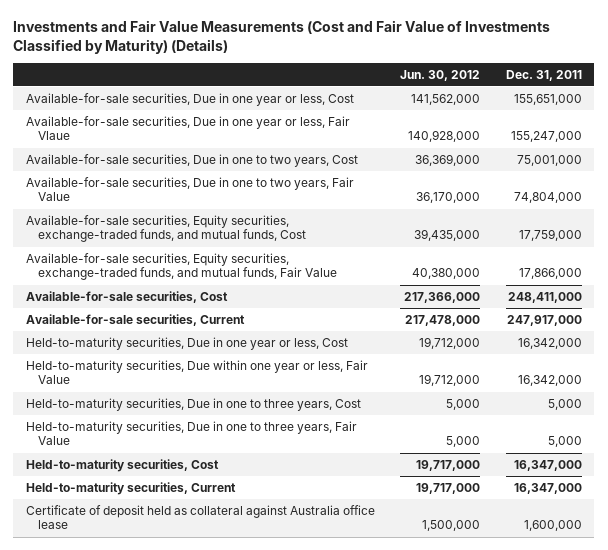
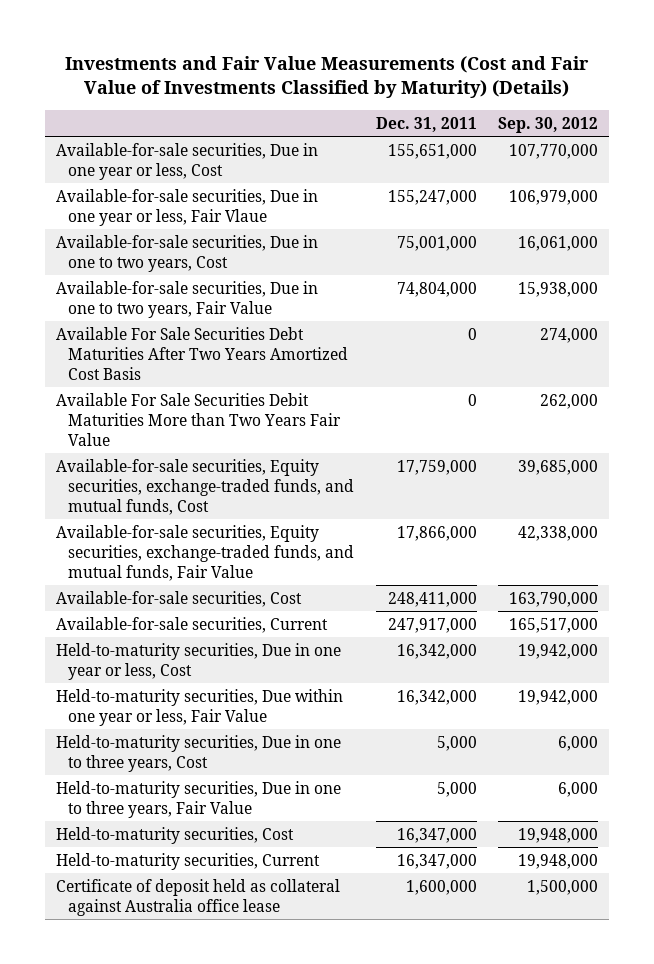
[400,69,481,81] Jun. 30, 2012 -> none
none -> [497,116,598,133] Sep. 30, 2012
none -> [56,326,349,381] Available For Sale Securities Debt Maturities After Two Years Amortized Cost Basis
none -> [56,392,342,447] Available For Sale Securities Debit Maturities More than Two Years Fair Value

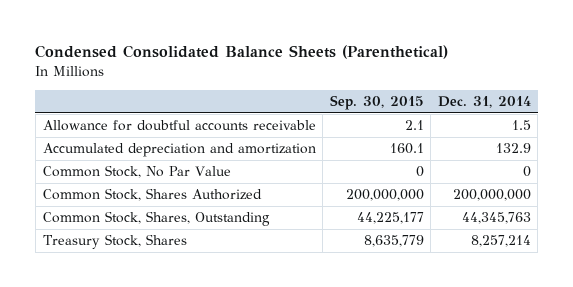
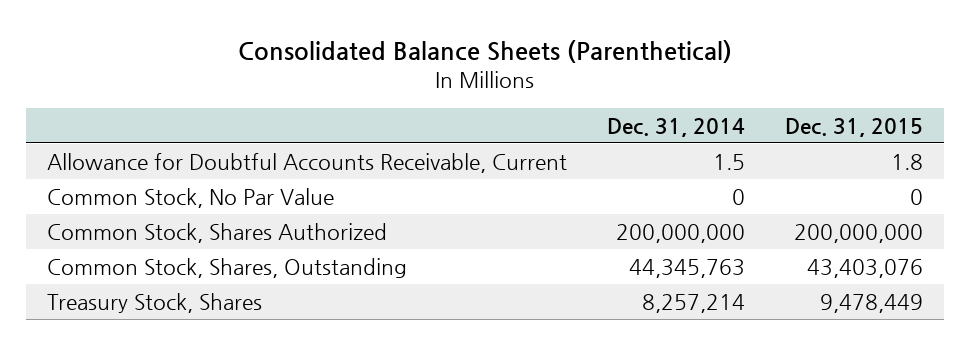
[35,45,449,60] Condensed Consolidated Balance Sheets (Parenthetical) -> [238,39,733,63] Consolidated Balance Sheets (Parenthetical)
[329,95,424,111] Sep. 30, 2015 -> none
none -> [785,117,924,137] Dec. 31, 2015
[42,143,316,158] Accumulated depreciation and amortization -> none
[42,120,316,132] Allowance for doubtful accounts receivable -> [46,152,567,173] Allowance for Doubtful Accounts Receivable, Current

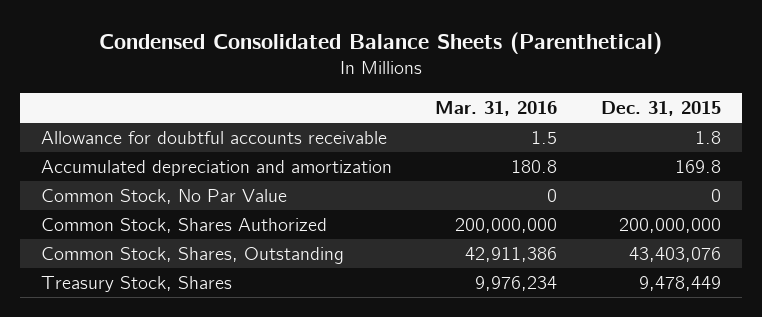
[238,39,733,63] Consolidated Balance Sheets (Parenthetical) -> [98,31,662,54] Condensed Consolidated Balance Sheets (Parenthetical)
[607,117,746,137] Dec. 31, 2014 -> none
none -> [435,101,558,117] Mar. 31, 2016
[46,152,567,173] Allowance for Doubtful Accounts Receivable, Current -> [41,130,388,144] Allowance for doubtful accounts receivable
none -> [41,159,393,176] Accumulated depreciation and amortization

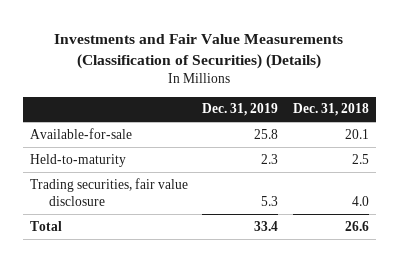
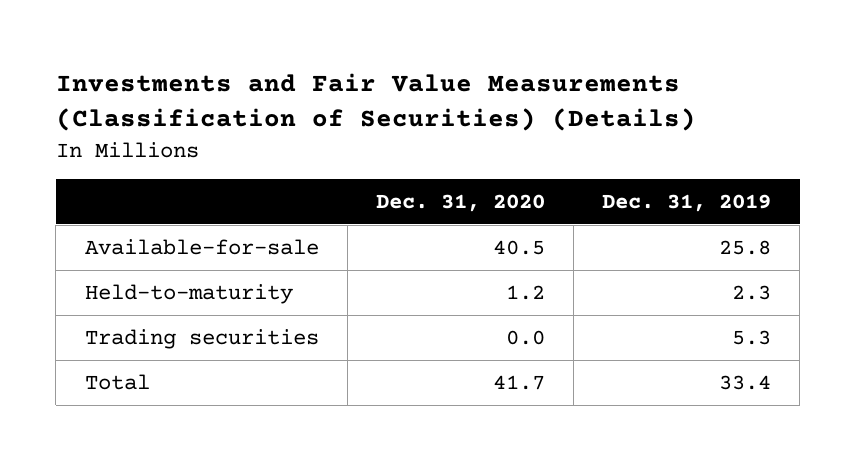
[292,103,369,117] Dec. 31, 2018 -> none
none -> [375,194,545,213] Dec. 31, 2020
[29,177,188,207] Trading securities, fair value disclosure -> [84,328,319,349] Trading securities

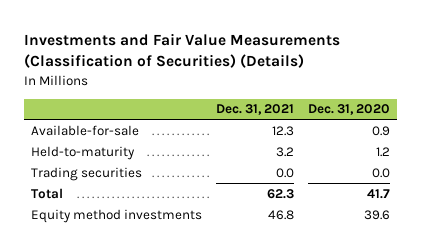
[602,194,772,213] Dec. 31, 2019 -> none
none -> [215,104,294,116] Dec. 31, 2021
[492,239,545,255] 40.5 -> [371,125,390,136] 0.9
none -> [30,208,202,223] Equity method investments

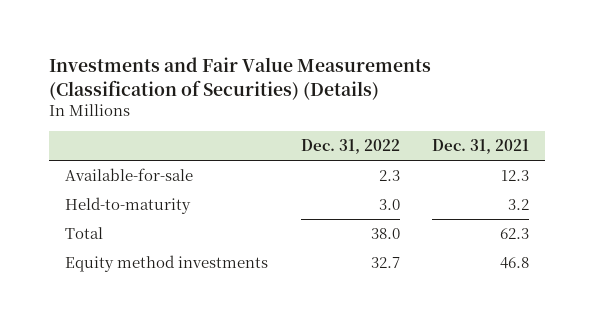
[307,104,390,116] Dec. 31, 2020 -> none
none -> [300,139,400,155] Dec. 31, 2022
[30,166,142,181] Trading securities -> none

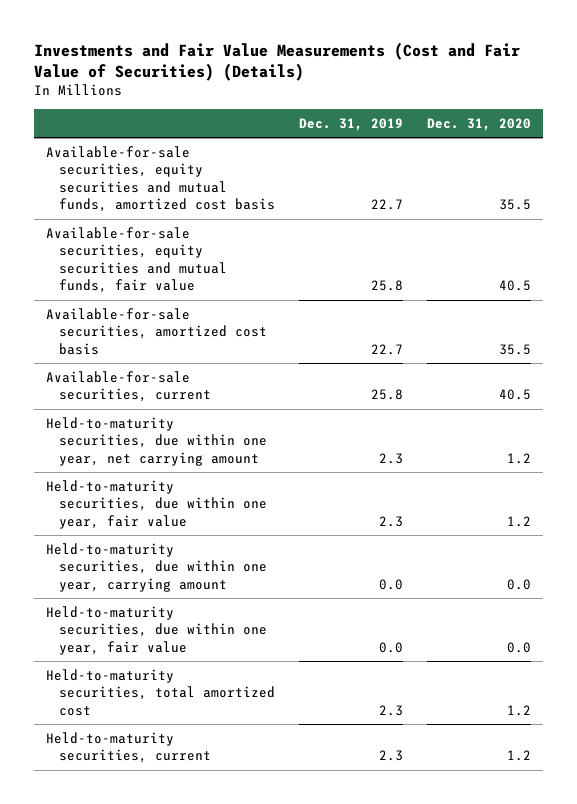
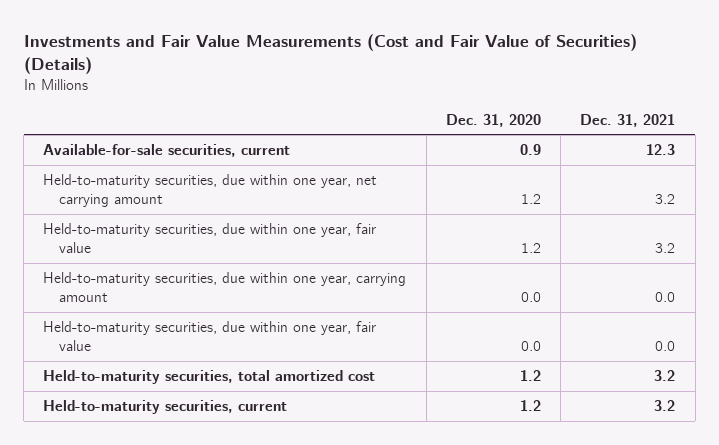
[299,118,404,132] Dec. 31, 2019 -> none
none -> [580,113,676,127] Dec. 31, 2021
[46,145,275,213] Available-for-sale securities, equity securities and mutual funds, amortized cost basis -> none
[46,226,227,294] Available-for-sale securities, equity securities and mutual funds, fair value -> none
[46,307,267,355] Available-for-sale securities, amortized cost basis -> none
[499,389,532,401] 40.5 -> [519,143,541,155] 0.9

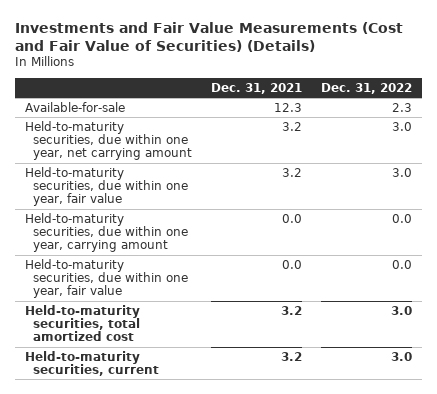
[445,113,541,127] Dec. 31, 2020 -> none
none -> [321,82,413,94] Dec. 31, 2022
[43,143,291,157] Available-for-sale securities, current -> [24,101,125,112] Available-for-sale

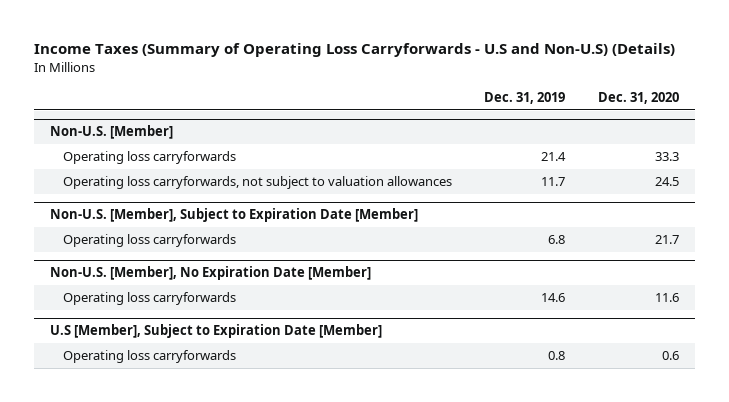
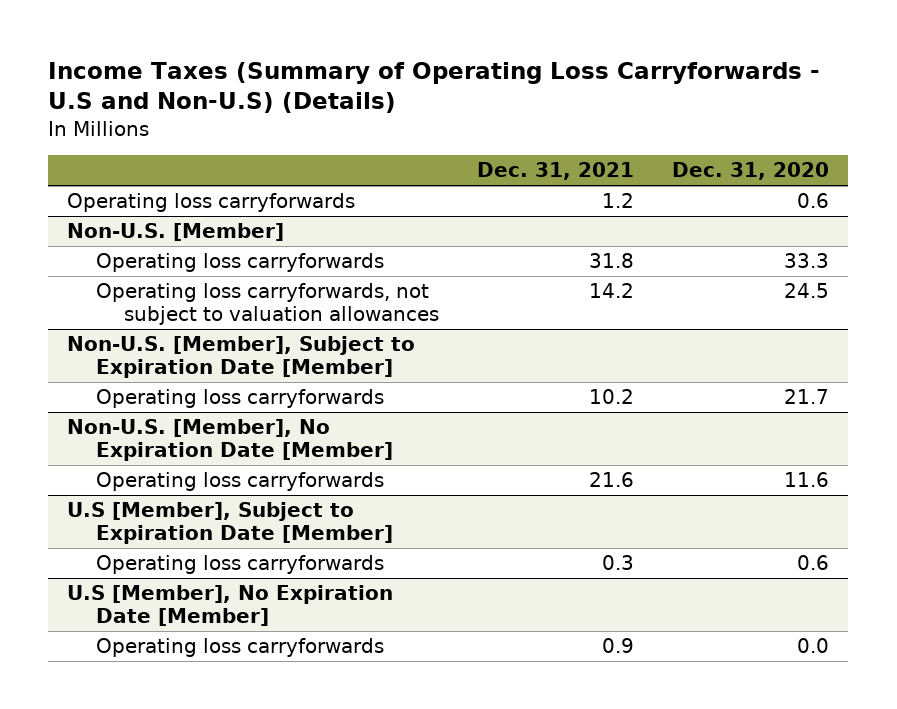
[484,92,566,105] Dec. 31, 2019 -> none
none -> [477,162,635,181] Dec. 31, 2021
none -> [67,193,356,213] Operating loss carryforwards
none -> [67,585,394,626] U.S [Member], No Expiration Date [Member]
none -> [95,638,384,658] Operating loss carryforwards

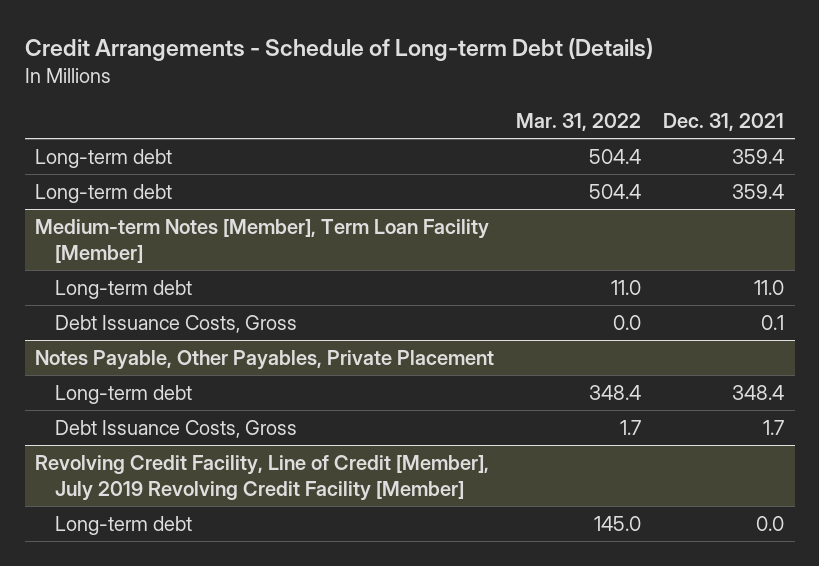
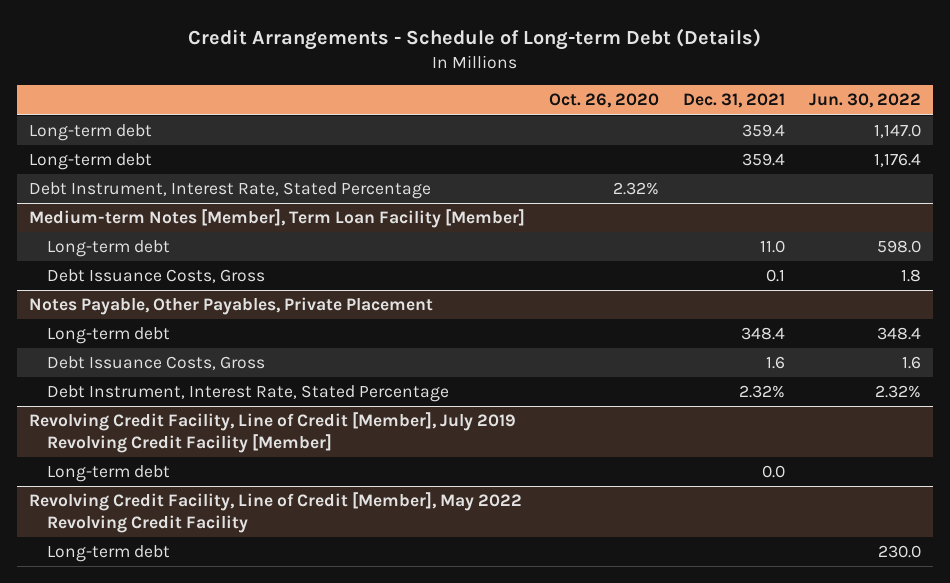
[516,113,642,132] Mar. 31, 2022 -> none
none -> [549,93,660,109] Oct. 26, 2020
none -> [809,93,922,109] Jun. 30, 2022
none -> [28,182,431,200] Debt Instrument, Interest Rate, Stated Percentage
[762,419,784,435] 1.7 -> [766,356,786,370] 1.6
none -> [46,385,449,403] Debt Instrument, Interest Rate, Stated Percentage
none -> [28,492,522,534] Revolving Credit Facility, Line of Credit [Member], May 2022 Revolving Credit Facility
none -> [46,545,170,563] Long-term debt

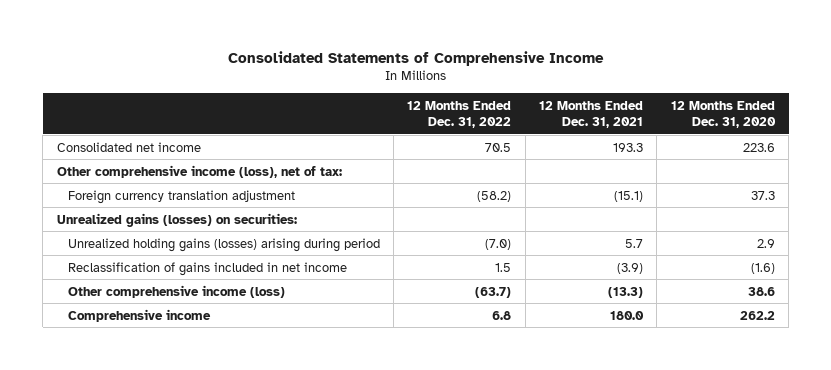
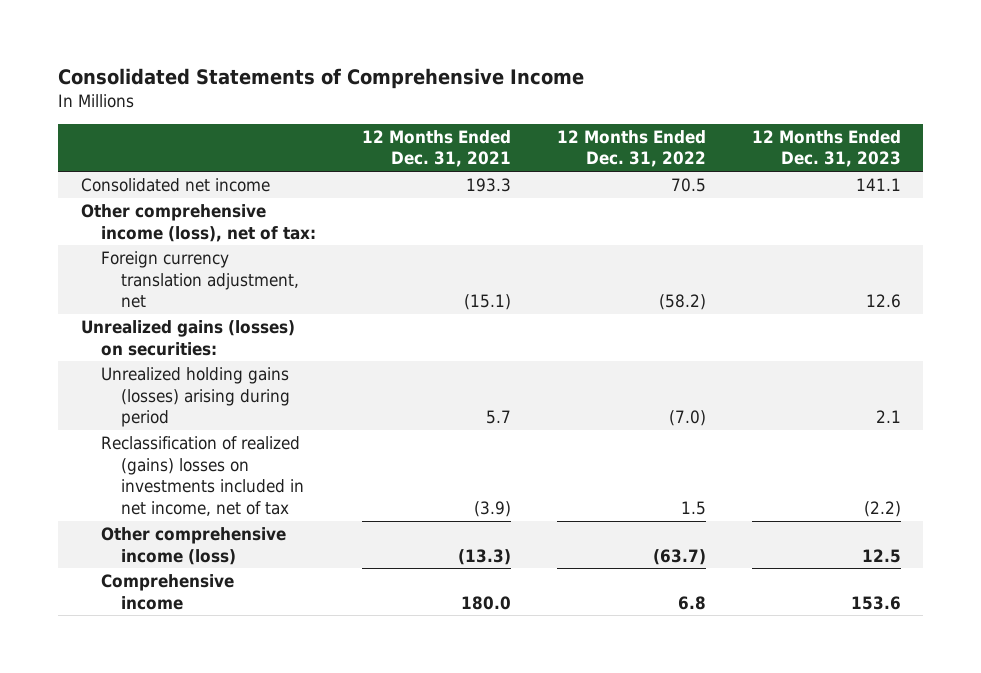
[670,100,776,128] 12 Months Ended Dec. 31, 2020 -> none
none -> [751,129,901,168] 12 Months Ended Dec. 31, 2023
[67,189,295,204] Foreign currency translation adjustment -> [100,251,299,309] Foreign currency translation adjustment, net
[67,261,347,276] Reclassification of gains included in net income -> [100,436,304,516] Reclassification of realized (gains) losses on investments included in net income, net of tax

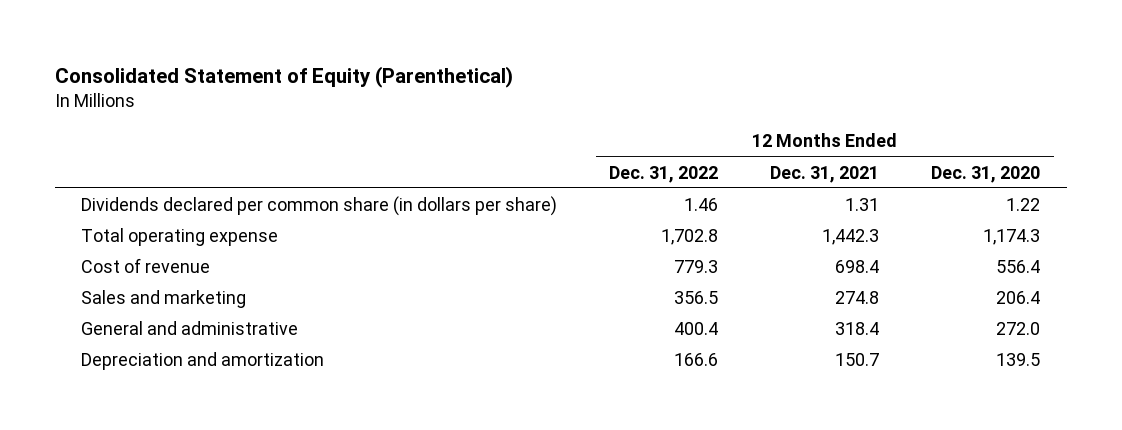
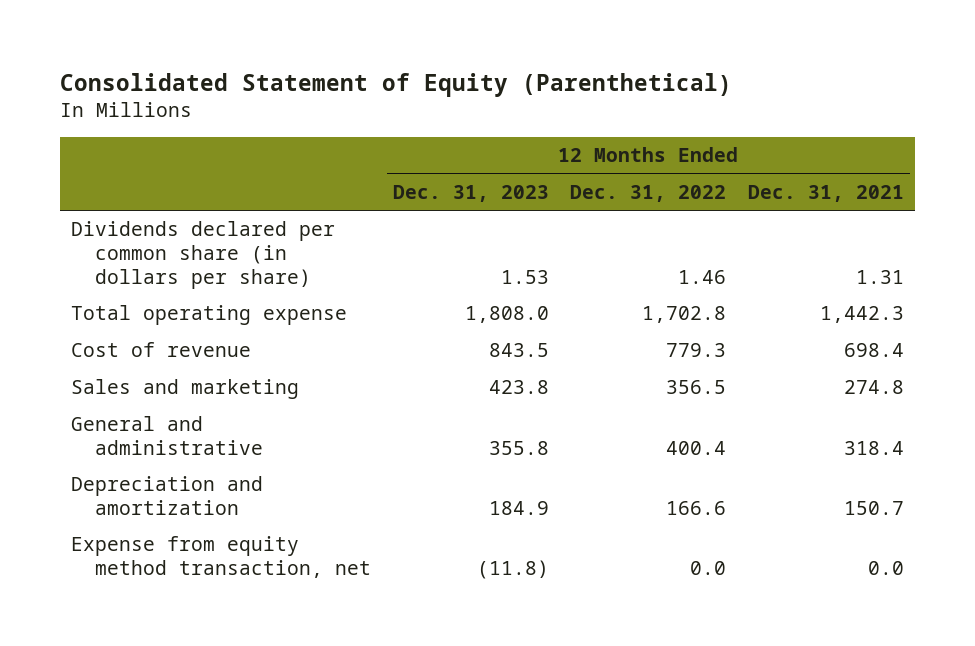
[931,165,1041,183] Dec. 31, 2020 -> none
none -> [392,184,549,202] Dec. 31, 2023
none -> [70,536,371,579] Expense from equity method transaction, net

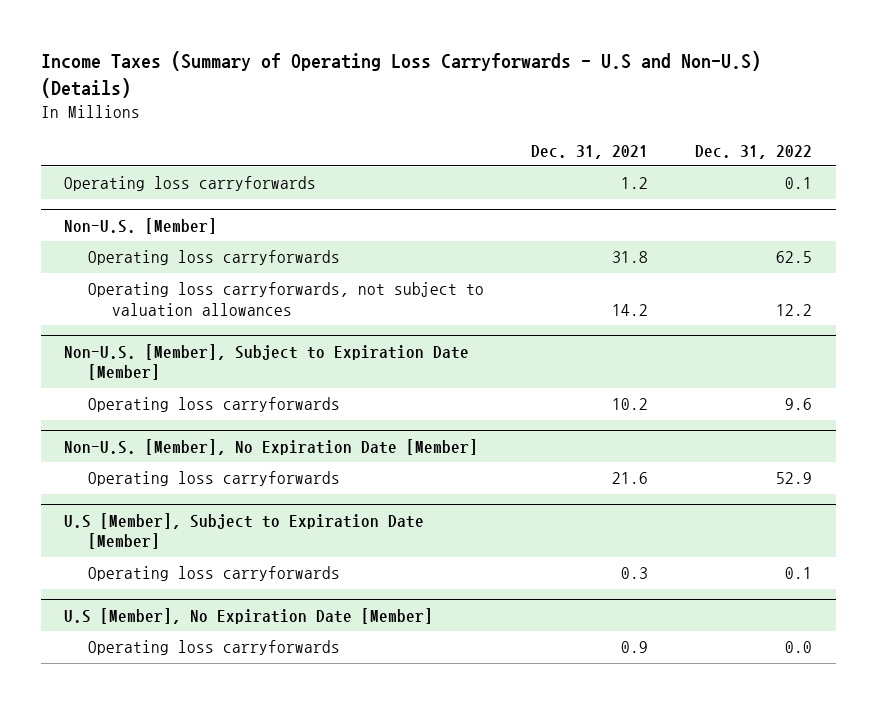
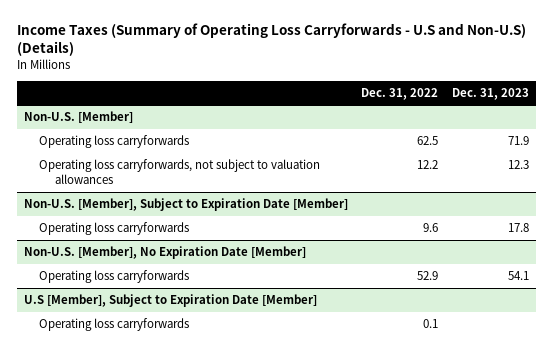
[531,144,649,159] Dec. 31, 2021 -> none
none -> [452,87,530,100] Dec. 31, 2023
[64,176,317,192] Operating loss carryforwards -> none
[64,607,434,624] U.S [Member], No Expiration Date [Member] -> none
[88,640,341,656] Operating loss carryforwards -> none

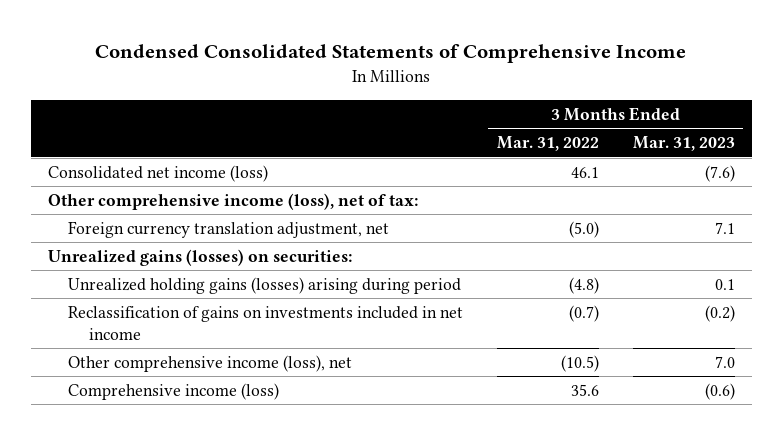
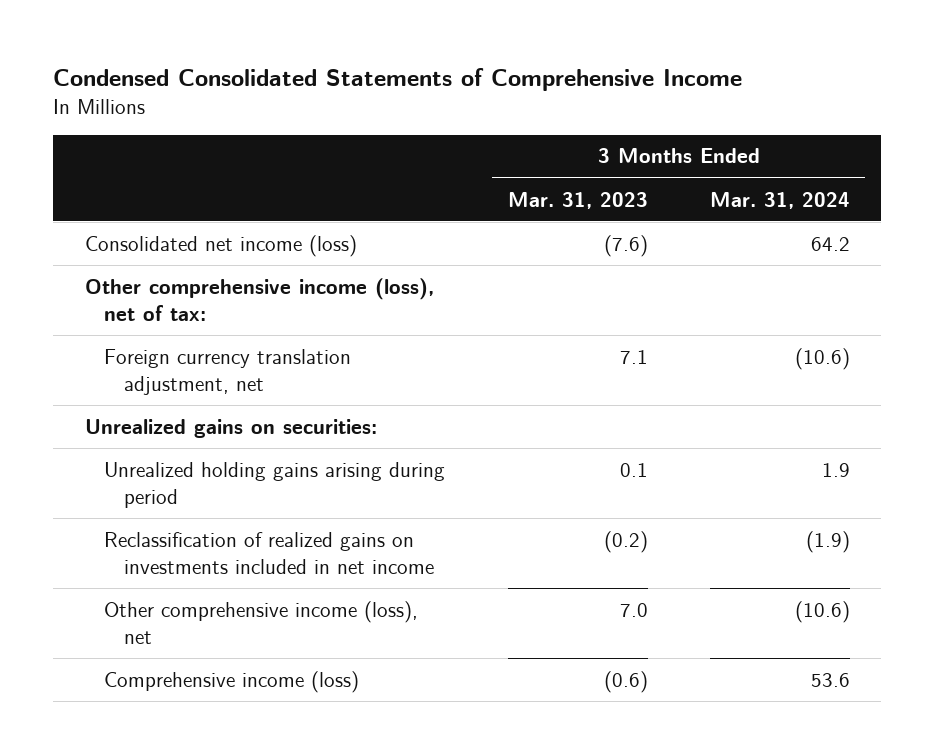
[496,136,599,152] Mar. 31, 2022 -> none
none -> [709,191,850,209] Mar. 31, 2024
[47,248,352,266] Unrealized gains (losses) on securities: -> [84,418,377,438] Unrealized gains on securities:
[68,276,462,294] Unrealized holding gains (losses) arising during period -> [104,461,446,508] Unrealized holding gains arising during period
[68,305,464,340] Reclassification of gains on investments included in net income -> [104,531,435,574] Reclassification of realized gains on investments included in net income

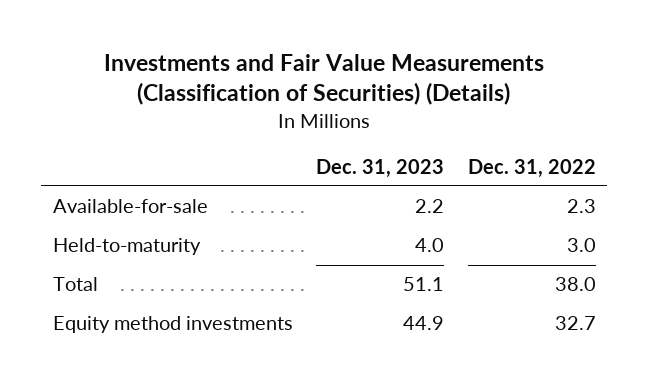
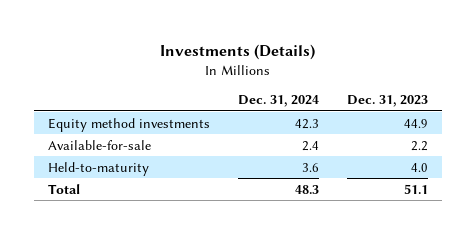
[104,54,545,106] Investments and Fair Value Measurements (Classification of Securities) (Details) -> [159,43,315,60] Investments (Details)
[467,158,596,178] Dec. 31, 2022 -> none
none -> [237,95,319,108] Dec. 31, 2024
[52,316,293,334] Equity method investments -> [48,117,211,132] Equity method investments

